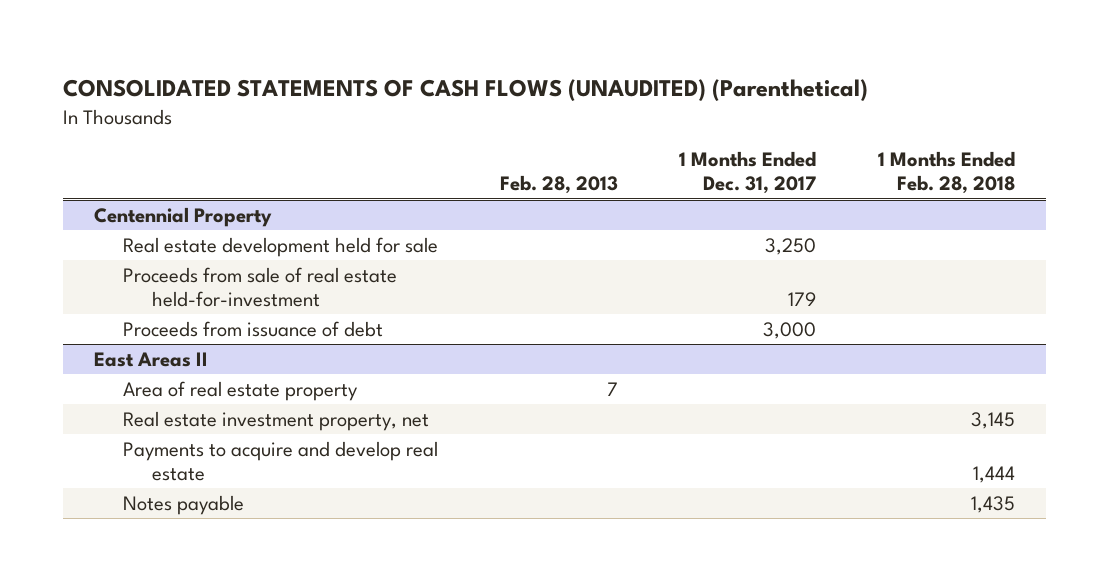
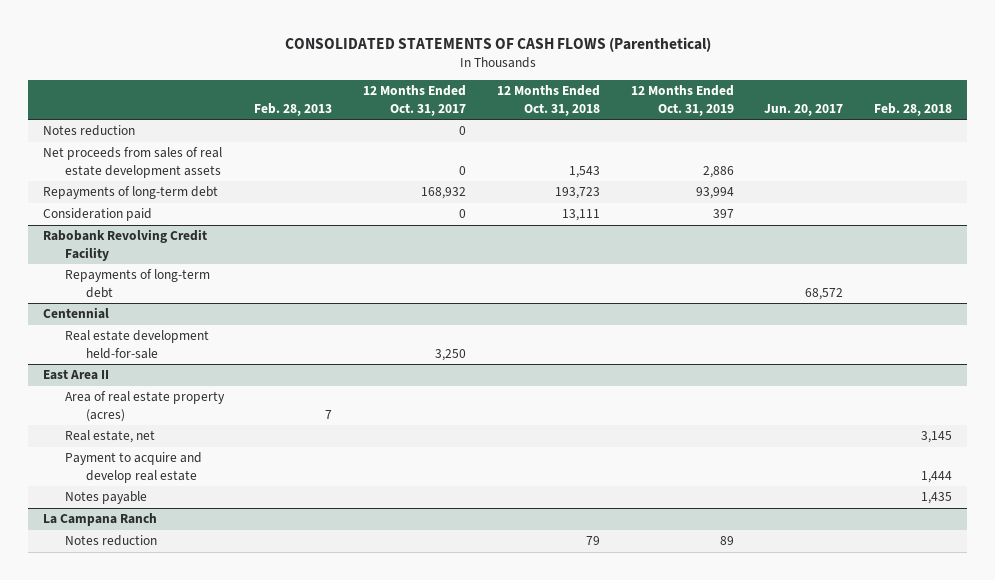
[63,78,869,101] CONSOLIDATED STATEMENTS OF CASH FLOWS (UNAUDITED) (Parenthetical) -> [284,36,711,52] CONSOLIDATED STATEMENTS OF CASH FLOWS (Parenthetical)
[679,151,817,195] 1 Months Ended Dec. 31, 2017 -> none
[877,151,1015,195] 1 Months Ended Feb. 28, 2018 -> none
none -> [363,85,467,116] 12 Months Ended Oct. 31, 2017
none -> [496,85,600,116] 12 Months Ended Oct. 31, 2018
none -> [630,85,734,116] 12 Months Ended Oct. 31, 2019
none -> [764,103,844,116] Jun. 20, 2017
none -> [874,102,953,116] Feb. 28, 2018
[122,266,397,308] Proceeds from sale of real estate held-for-investment -> none
[122,320,383,337] Proceeds from issuance of debt -> none
none -> [43,125,136,137] Notes reduction
none -> [43,147,223,178] Net proceeds from sales of real estate development assets
none -> [43,186,219,200] Repayments of long-term debt
none -> [43,208,153,222] Consideration paid
none -> [43,229,208,261] Rabobank Revolving Credit Facility
none -> [64,269,210,298] Repayments of long-term debt
[94,206,273,227] Centennial Property -> [43,307,110,320] Centennial
[122,236,438,257] Real estate development held for sale -> [64,330,209,359] Real estate development held-for-sale
[94,351,209,367] East Areas II -> [43,369,110,381] East Area II
[122,380,358,401] Area of real estate property -> [64,391,225,422] Area of real estate property (acres)
[122,410,429,431] Real estate investment property, net -> [64,430,155,444] Real estate, net
[122,440,438,482] Payments to acquire and develop real estate -> [64,452,202,483] Payment to acquire and develop real estate
none -> [43,513,158,527] La Campana Ranch
none -> [64,535,157,547] Notes reduction

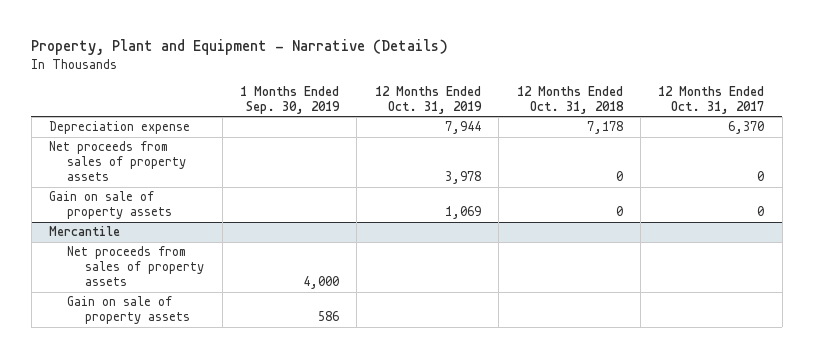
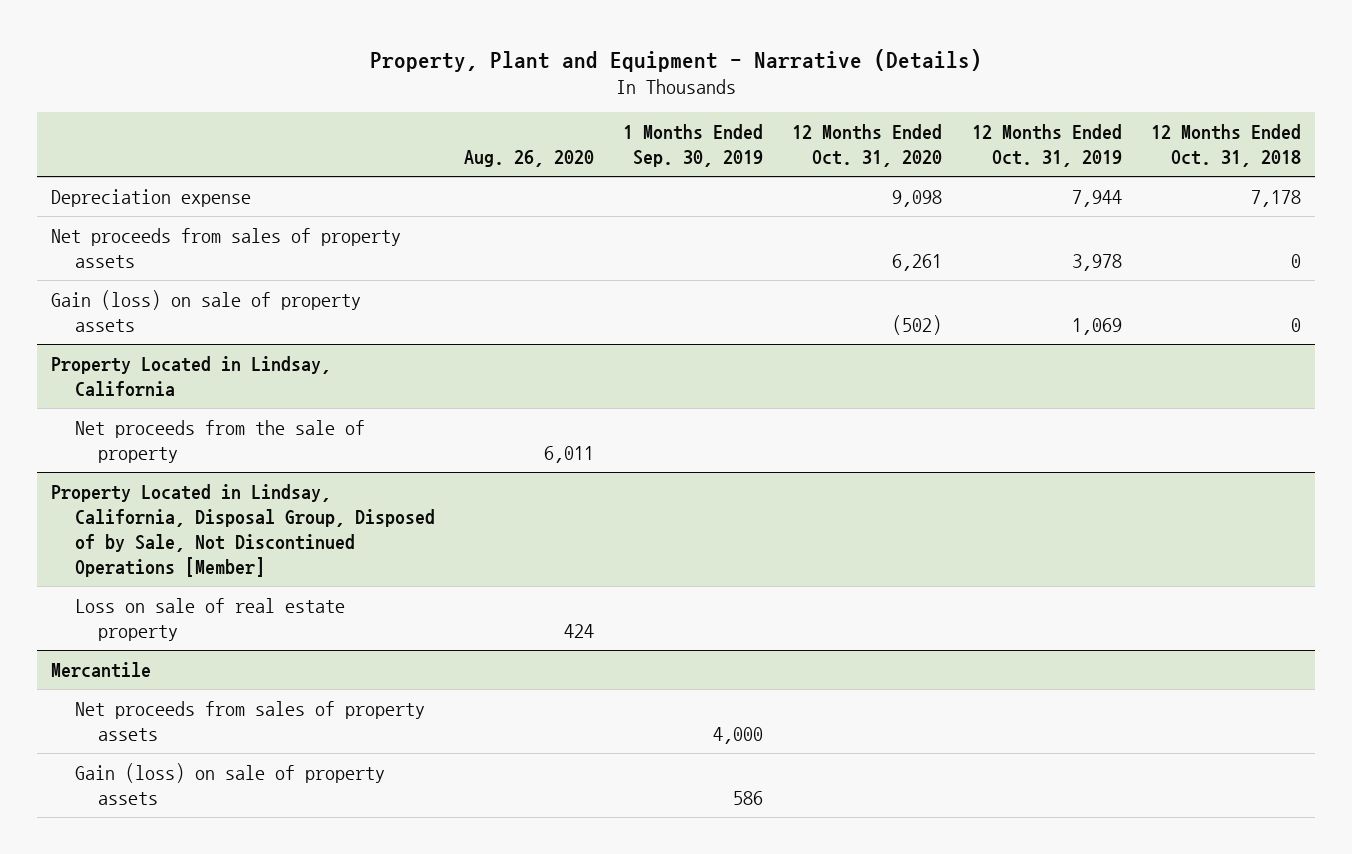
[658,85,765,114] 12 Months Ended Oct. 31, 2017 -> none
none -> [463,150,594,168] Aug. 26, 2020
none -> [792,124,943,168] 12 Months Ended Oct. 31, 2020
[49,191,173,220] Gain on sale of property assets -> [51,289,362,332] Gain (loss) on sale of property assets
none -> [51,355,332,396] Property Located in Lindsay, California
none -> [74,419,365,463] Net proceeds from the sale of property
none -> [51,483,435,577] Property Located in Lindsay, California, Disposal Group, Disposed of by Sale, Not Discontinued Operations [Member]
none -> [74,597,345,641] Loss on sale of real estate property
[67,296,191,325] Gain on sale of property assets -> [74,762,385,805] Gain (loss) on sale of property assets

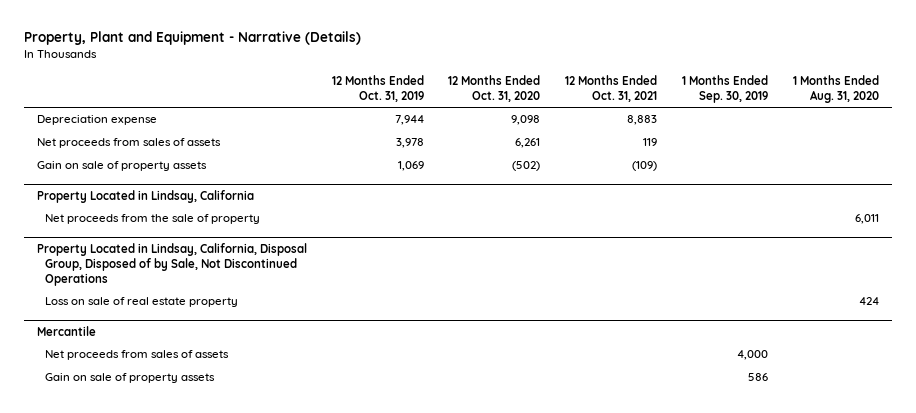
[463,150,594,168] Aug. 26, 2020 -> none
[1150,124,1301,168] 12 Months Ended Oct. 31, 2018 -> none
none -> [565,75,658,102] 12 Months Ended Oct. 31, 2021
none -> [793,75,880,103] 1 Months Ended Aug. 31, 2020
[51,227,402,268] Net proceeds from sales of property assets -> [36,138,221,149] Net proceeds from sales of assets
[51,289,362,332] Gain (loss) on sale of property assets -> [36,161,207,172] Gain on sale of property assets
[51,483,435,577] Property Located in Lindsay, California, Disposal Group, Disposed of by Sale, Not Discontinued Operations [Member] -> [36,242,307,286] Property Located in Lindsay, California, Disposal Group, Disposed of by Sale, Not Discontinued Operations
[74,700,425,741] Net proceeds from sales of property assets -> [45,350,230,361] Net proceeds from sales of assets
[74,762,385,805] Gain (loss) on sale of property assets -> [45,373,216,384] Gain on sale of property assets

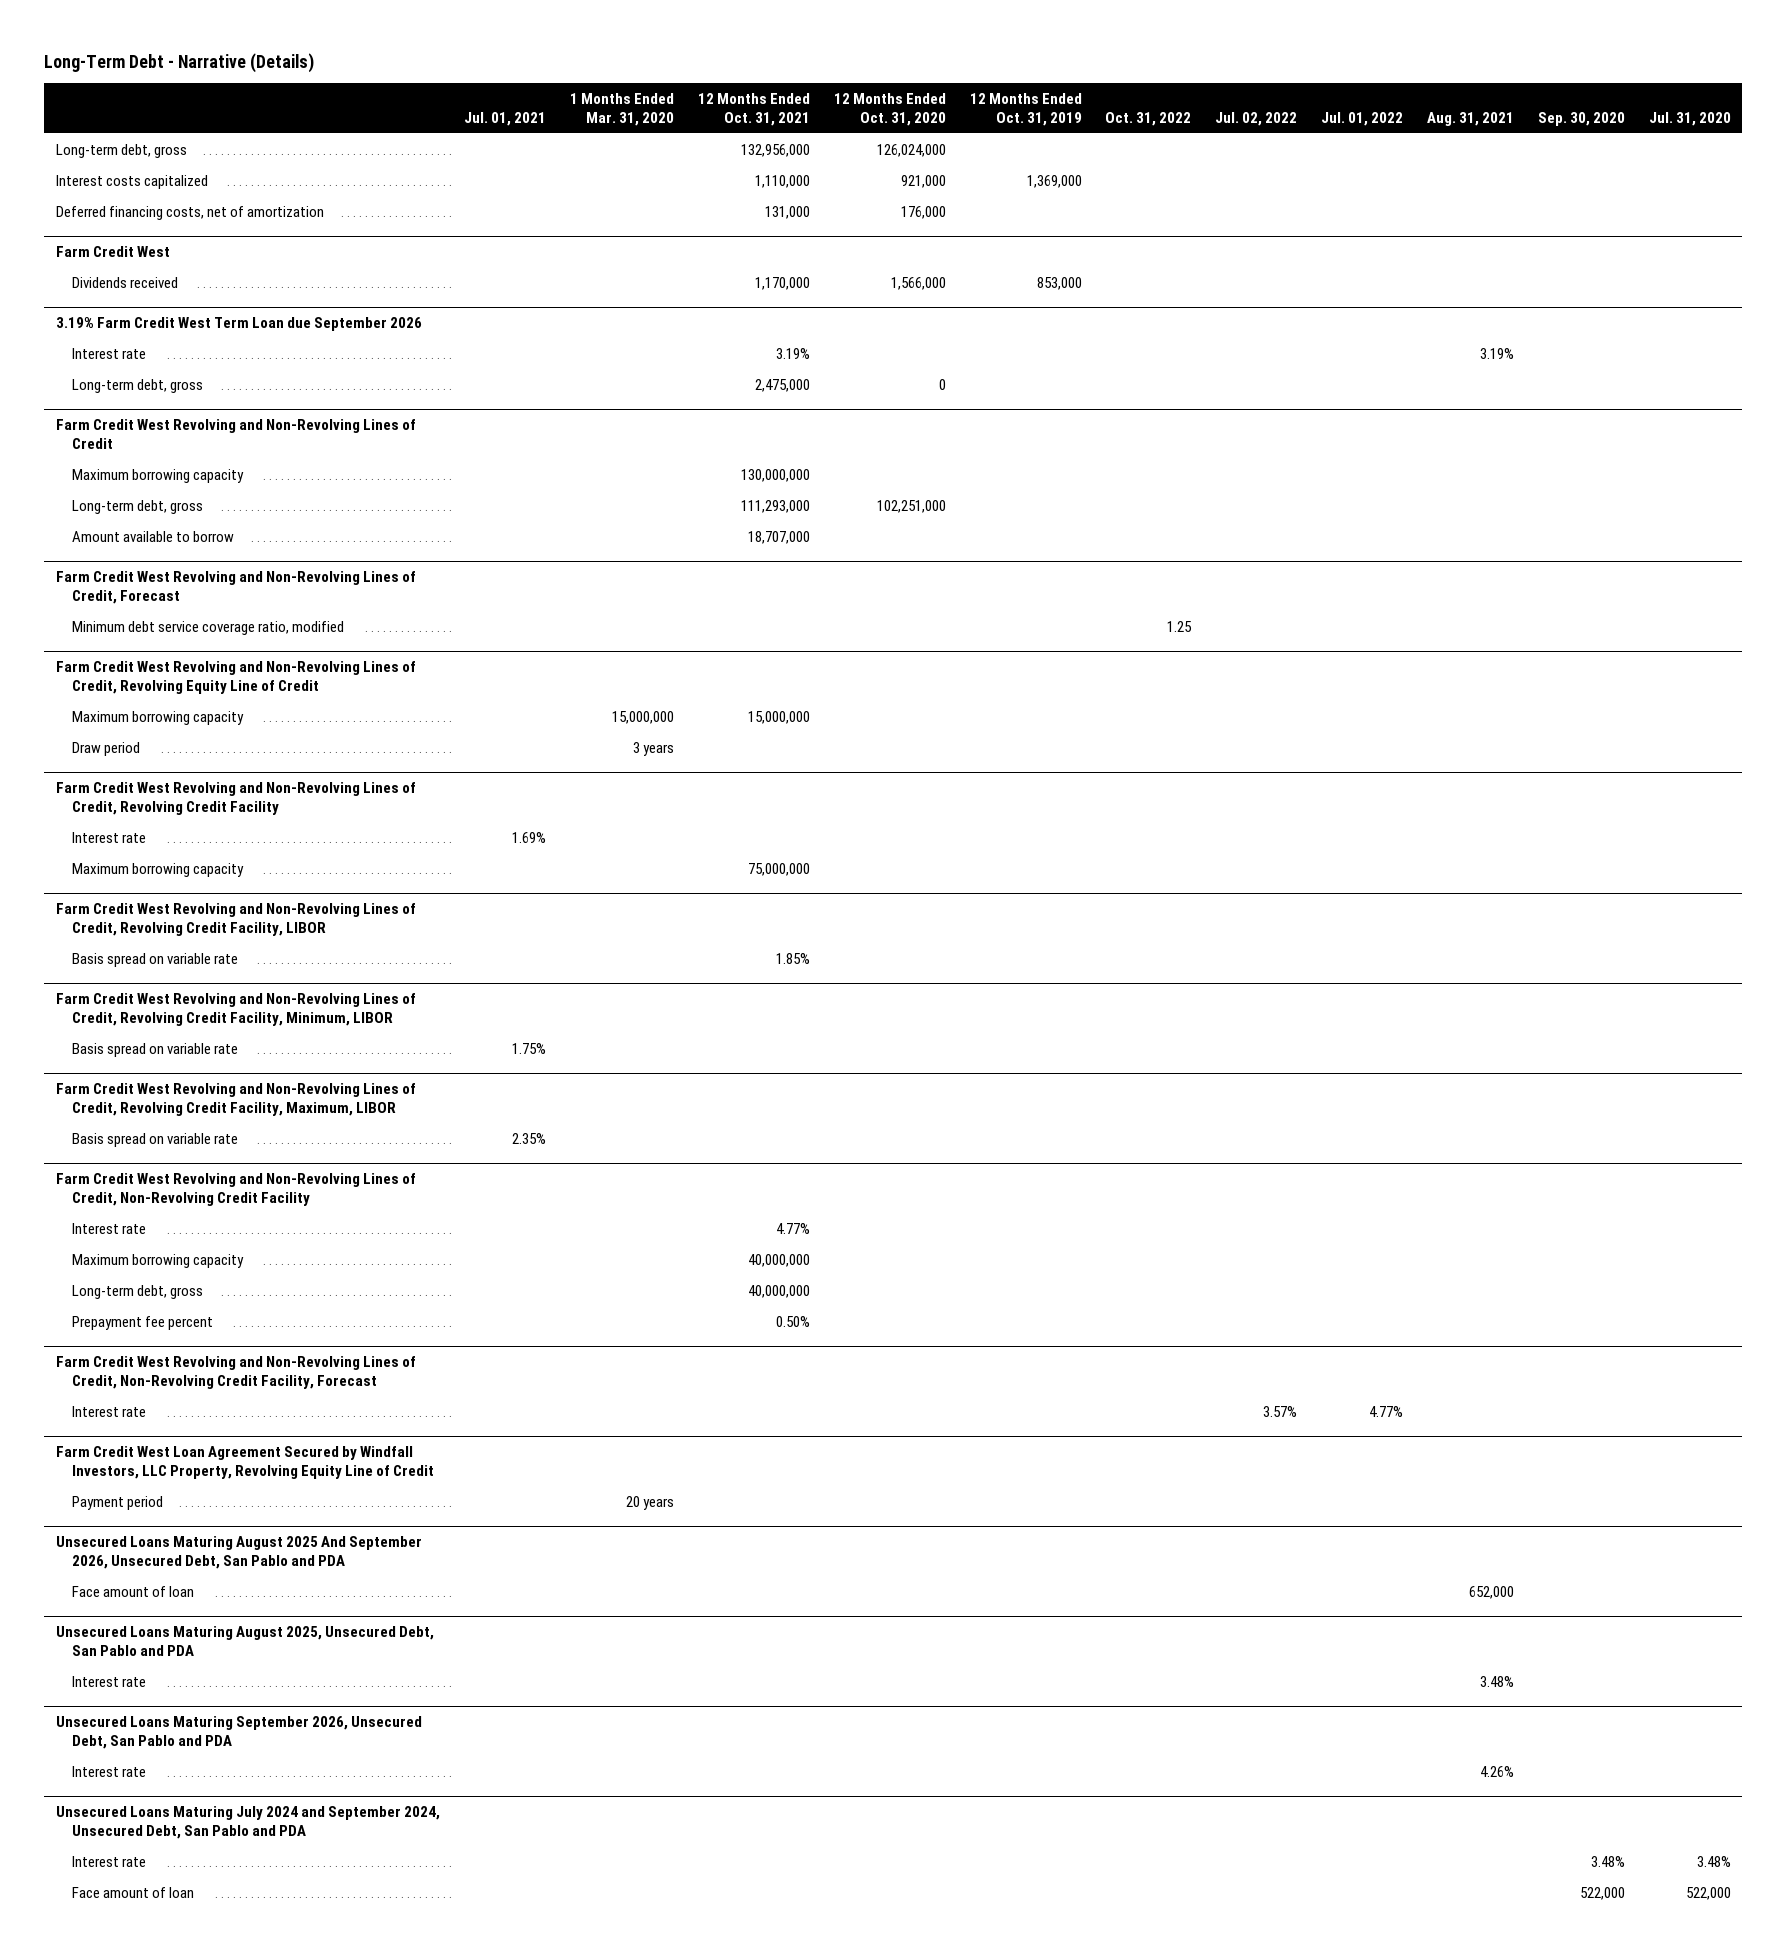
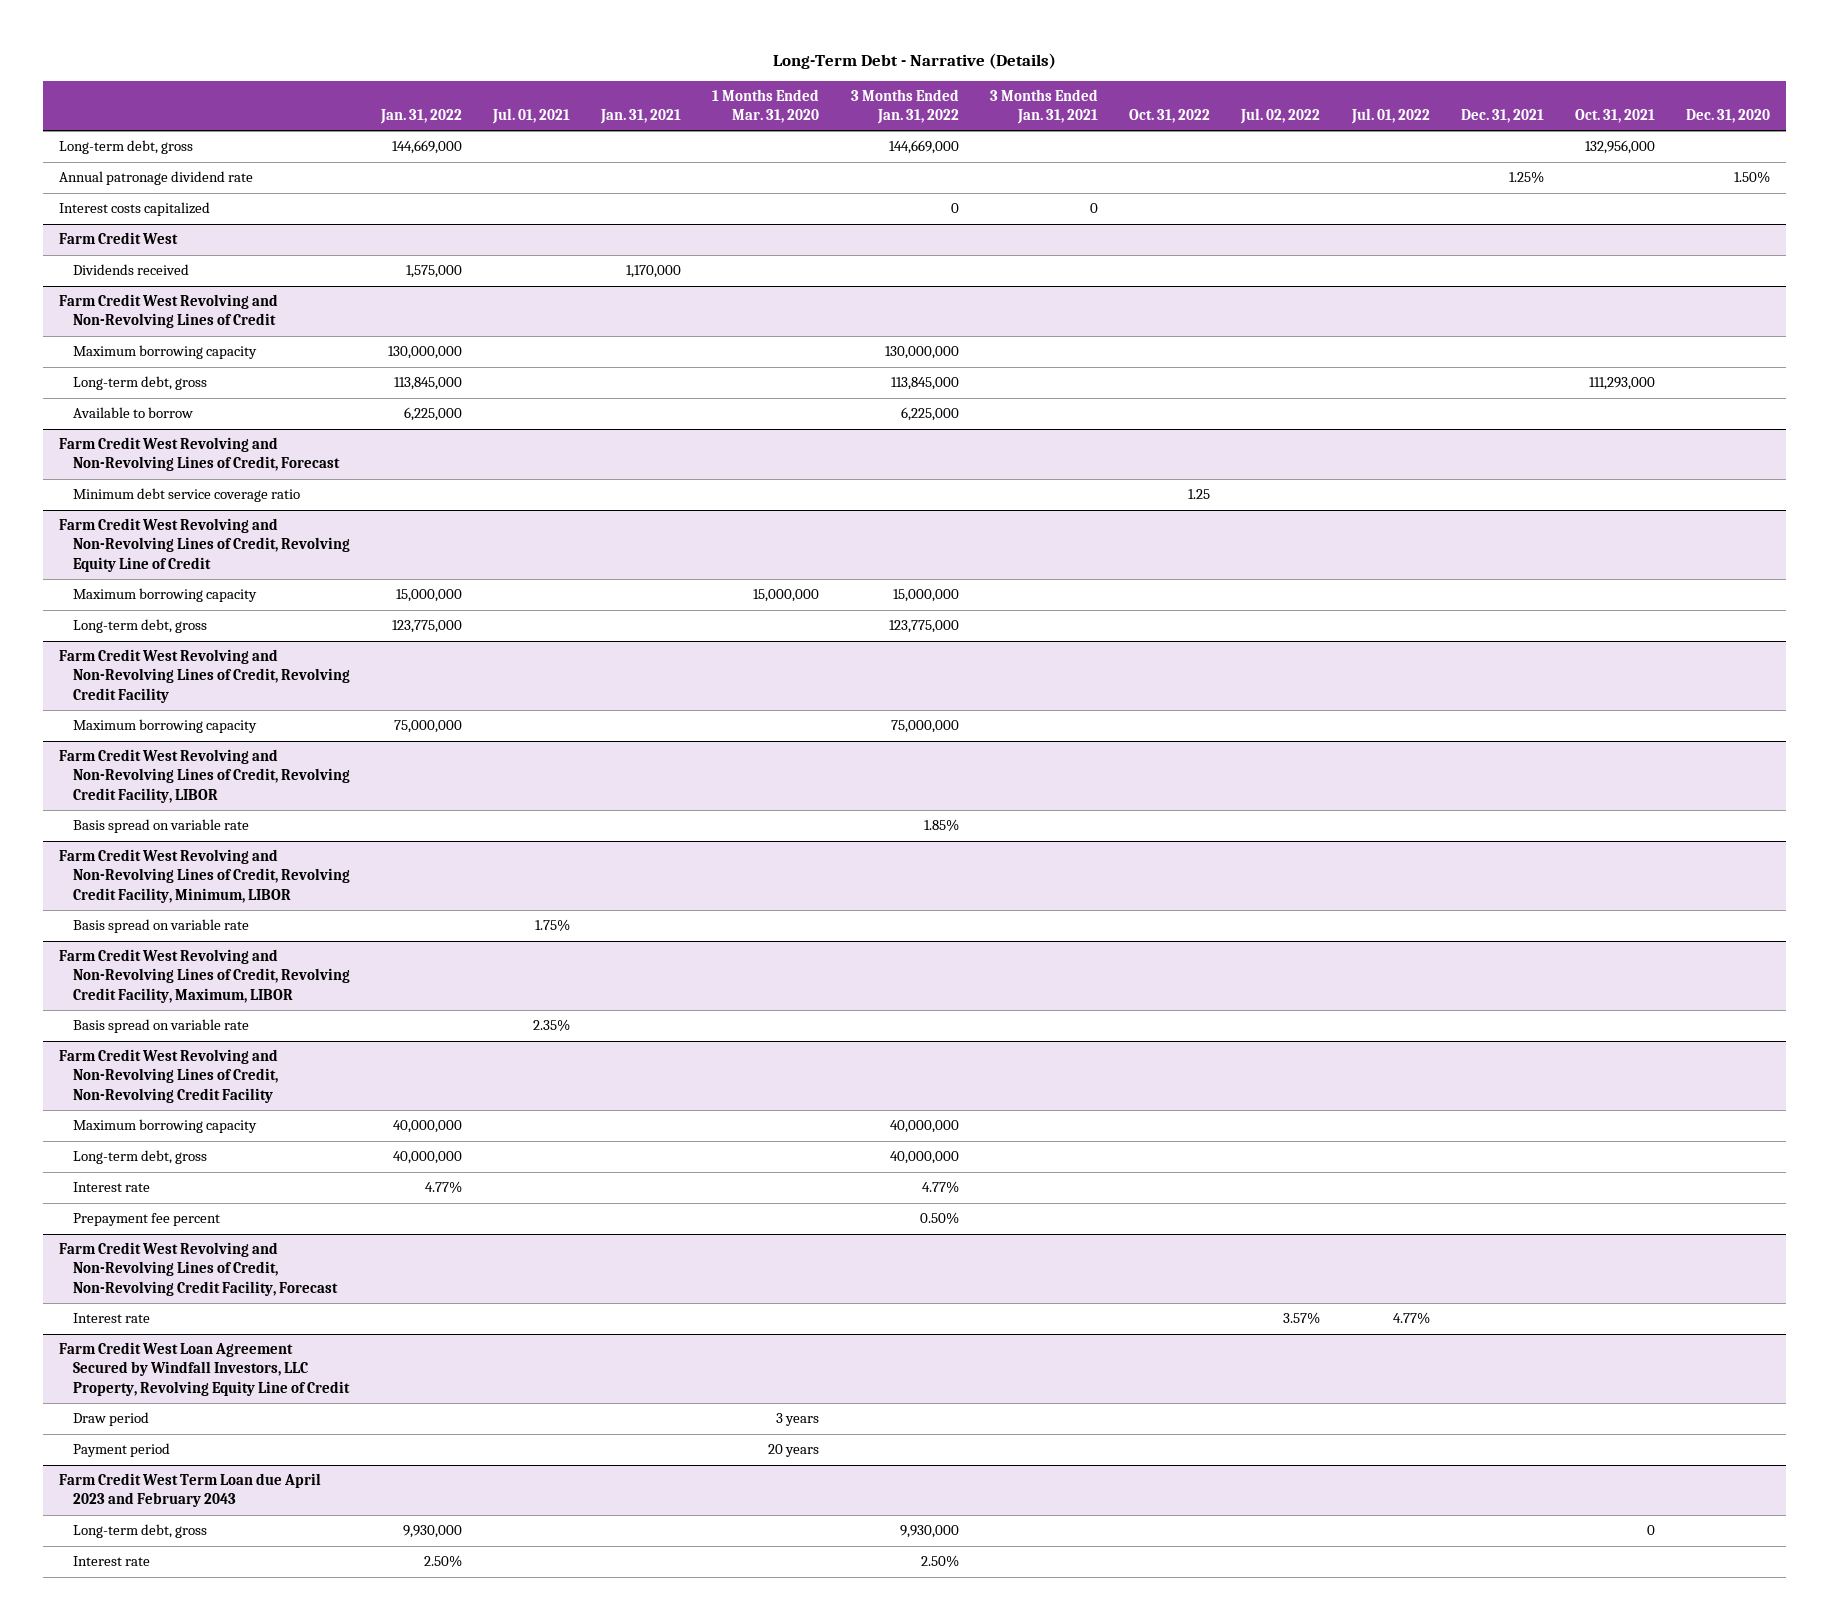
[697,92,810,126] 12 Months Ended Oct. 31, 2021 -> none
[833,92,946,126] 12 Months Ended Oct. 31, 2020 -> none
[969,92,1082,126] 12 Months Ended Oct. 31, 2019 -> none
[1426,111,1514,126] Aug. 31, 2021 -> none
[1537,111,1625,126] Sep. 30, 2020 -> none
[1648,111,1731,126] Jul. 31, 2020 -> none
none -> [379,109,462,125] Jan. 31, 2022
none -> [600,109,682,125] Jan. 31, 2021
none -> [850,89,959,125] 3 Months Ended Jan. 31, 2022
none -> [989,89,1098,125] 3 Months Ended Jan. 31, 2021
none -> [1460,109,1544,124] Dec. 31, 2021
none -> [1575,109,1656,124] Oct. 31, 2021
none -> [1686,109,1771,124] Dec. 31, 2020
none -> [58,171,253,186] Annual patronage dividend rate
[56,205,325,220] Deferred financing costs, net of amortization -> none
[56,317,423,332] 3.19% Farm Credit West Term Loan due September 2026 -> none
[72,347,147,359] Interest rate -> none
[72,378,204,393] Long-term debt, gross -> none
[72,530,235,542] Amount available to borrow -> [72,407,193,419] Available to borrow
[72,620,345,635] Minimum debt service coverage ratio, modified -> [72,488,300,503] Minimum debt service coverage ratio
[72,741,141,756] Draw period -> none
none -> [72,619,207,634] Long-term debt, gross
[72,831,147,843] Interest rate -> none
[72,1222,147,1234] Interest rate -> [72,1182,150,1193] Interest rate
none -> [72,1412,149,1427] Draw period
[56,1536,423,1570] Unsecured Loans Maturing August 2025 And September 2026, Unsecured Debt, San Pablo and PDA -> none
[72,1585,195,1597] Face amount of loan -> none
[56,1626,435,1657] Unsecured Loans Maturing August 2025, Unsecured Debt, San Pablo and PDA -> none
[72,1675,147,1687] Interest rate -> none
[56,1716,423,1750] Unsecured Loans Maturing September 2026, Unsecured Debt, San Pablo and PDA -> none
[72,1765,147,1777] Interest rate -> none
[56,1806,441,1840] Unsecured Loans Maturing July 2024 and September 2024, Unsecured Debt, San Pablo and PDA -> none
[72,1855,147,1867] Interest rate -> none
[72,1886,195,1898] Face amount of loan -> none
none -> [58,1473,321,1508] Farm Credit West Term Loan due April 2023 and February 2043
none -> [72,1524,207,1539] Long-term debt, gross
none -> [72,1556,150,1567] Interest rate

